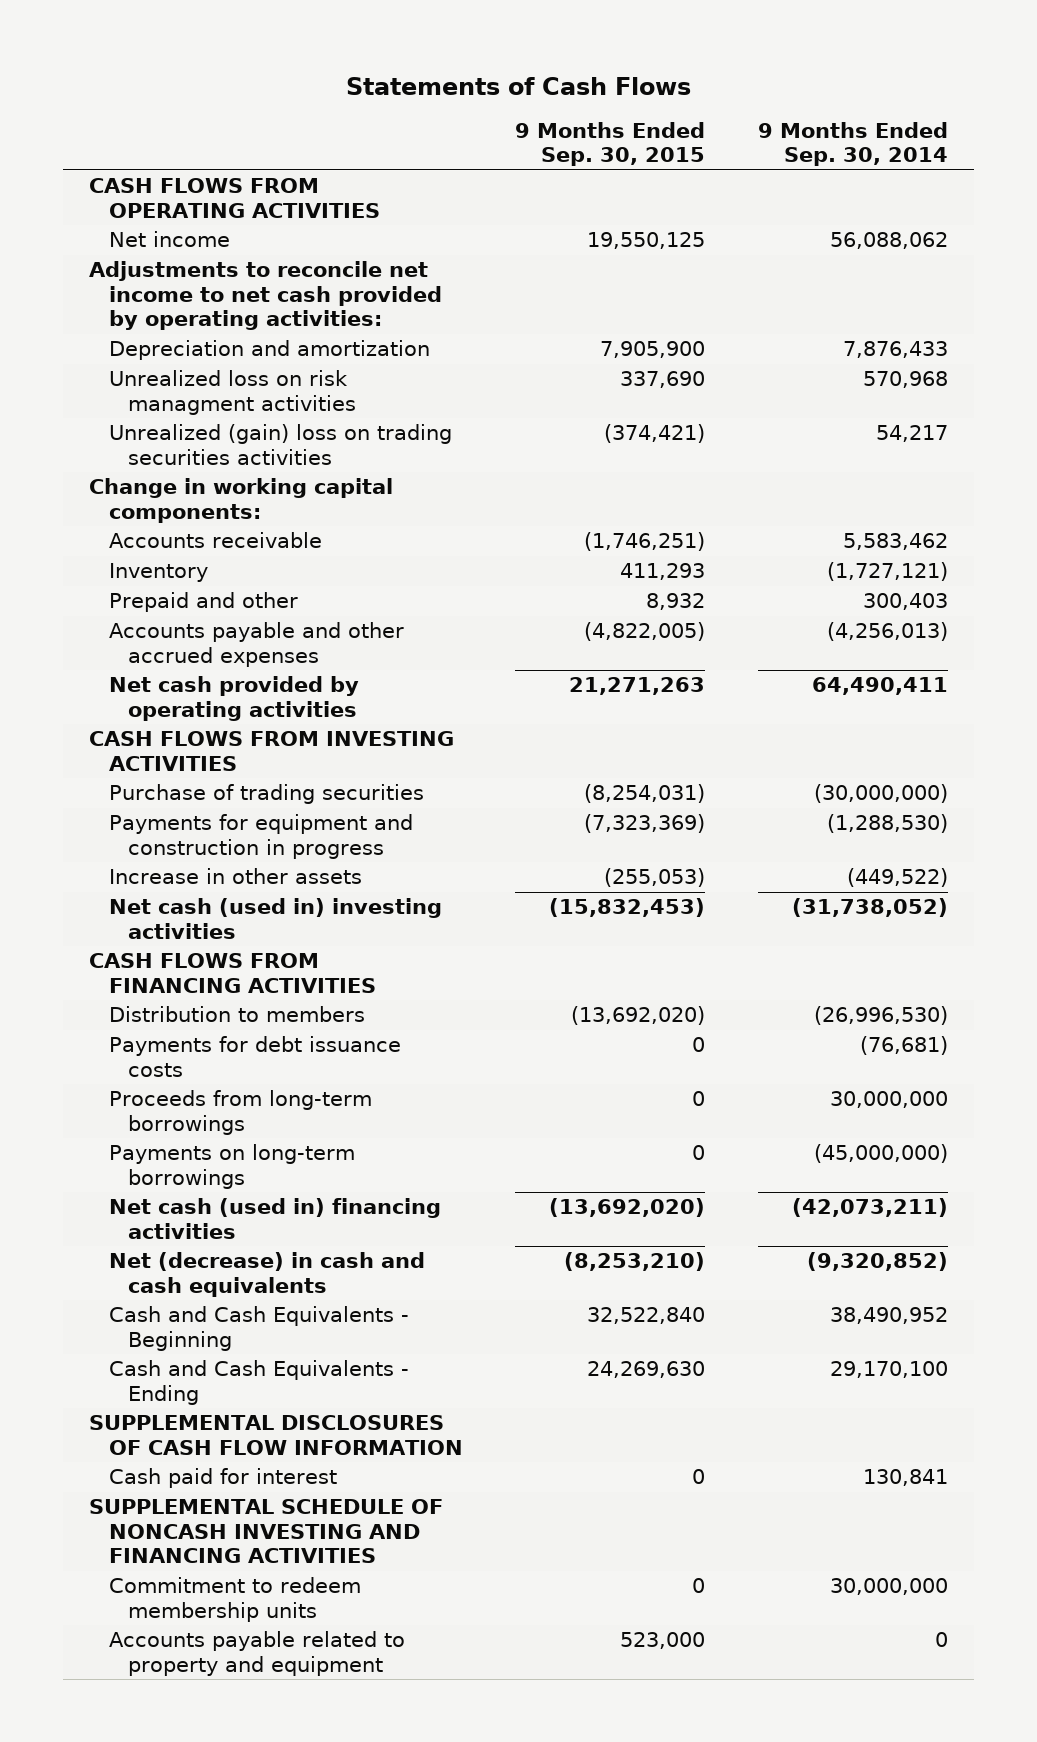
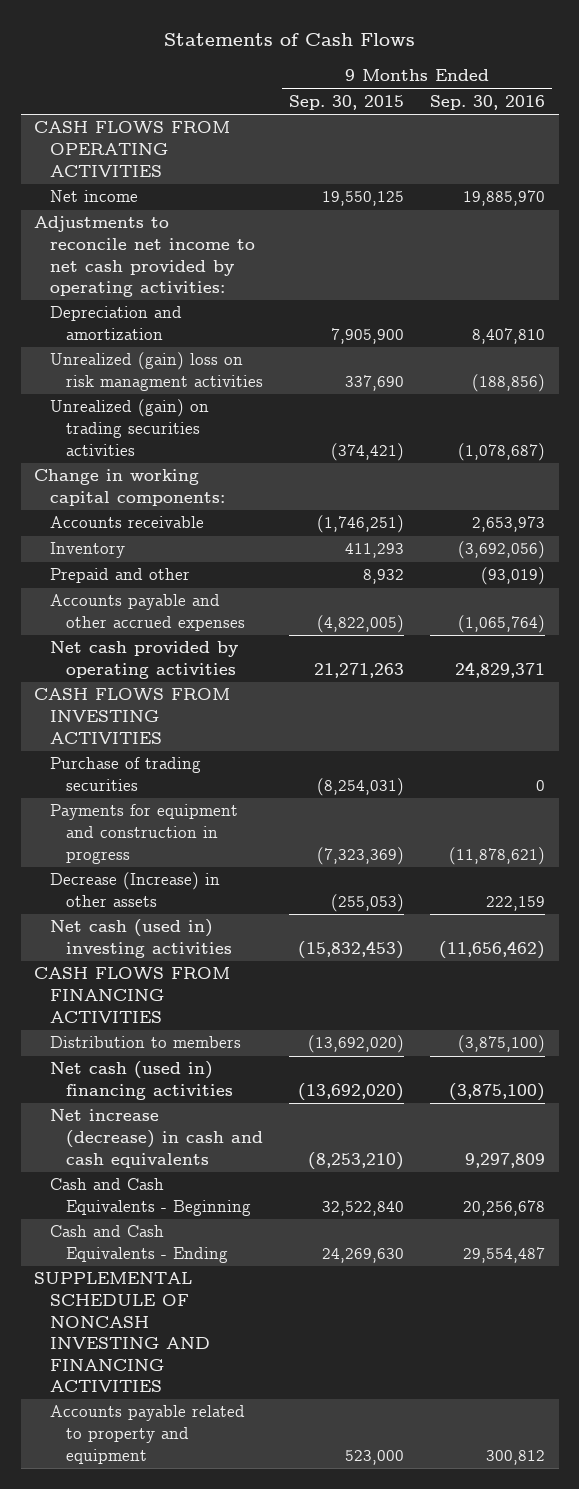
[758,121,949,167] 9 Months Ended Sep. 30, 2014 -> none
none -> [430,95,546,111] Sep. 30, 2016
[108,370,356,415] Unrealized loss on risk managment activities -> [49,352,263,392] Unrealized (gain) loss on risk managment activities
[108,424,452,465] Unrealized (gain) loss on trading securities activities -> [49,399,209,456] Unrealized (gain) on trading securities activities
[108,868,362,885] Increase in other assets -> [49,872,220,908] Decrease (Increase) in other assets
[108,1036,401,1077] Payments for debt issuance costs -> none
[108,1090,372,1135] Proceeds from long-term borrowings -> none
[108,1144,355,1189] Payments on long-term borrowings -> none
[108,1252,425,1297] Net (decrease) in cash and cash equivalents -> [49,1109,263,1168] Net increase (decrease) in cash and cash equivalents
[89,1415,463,1455] SUPPLEMENTAL DISCLOSURES OF CASH FLOW INFORMATION -> none
[108,1468,337,1489] Cash paid for interest -> none
[108,1577,361,1622] Commitment to redeem membership units -> none

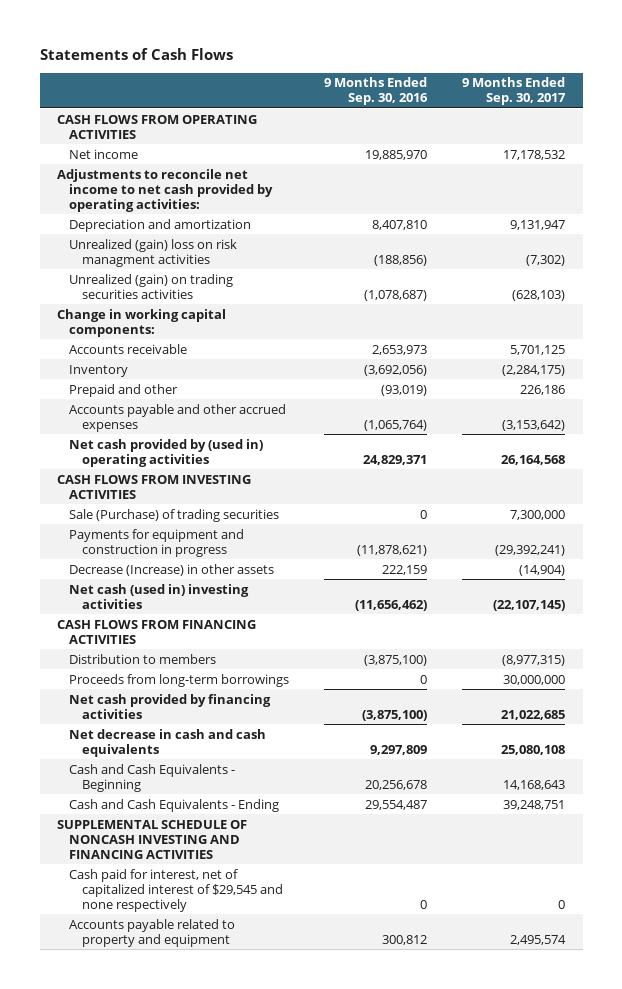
[288,95,404,111] Sep. 30, 2015 -> none
none -> [462,77,567,106] 9 Months Ended Sep. 30, 2017
[49,641,238,680] Net cash provided by operating activities -> [69,438,264,467] Net cash provided by (used in) operating activities
[49,757,201,792] Purchase of trading securities -> [69,508,280,522] Sale (Purchase) of trading securities
none -> [69,673,290,687] Proceeds from long-term borrowings
[49,1061,233,1101] Net cash (used in) financing activities -> [69,693,272,719] Net cash provided by financing activities
[49,1109,263,1168] Net increase (decrease) in cash and cash equivalents -> [69,728,267,757] Net decrease in cash and cash equivalents
none -> [69,868,283,912] Cash paid for interest, net of capitalized interest of $29,545 and none respectively

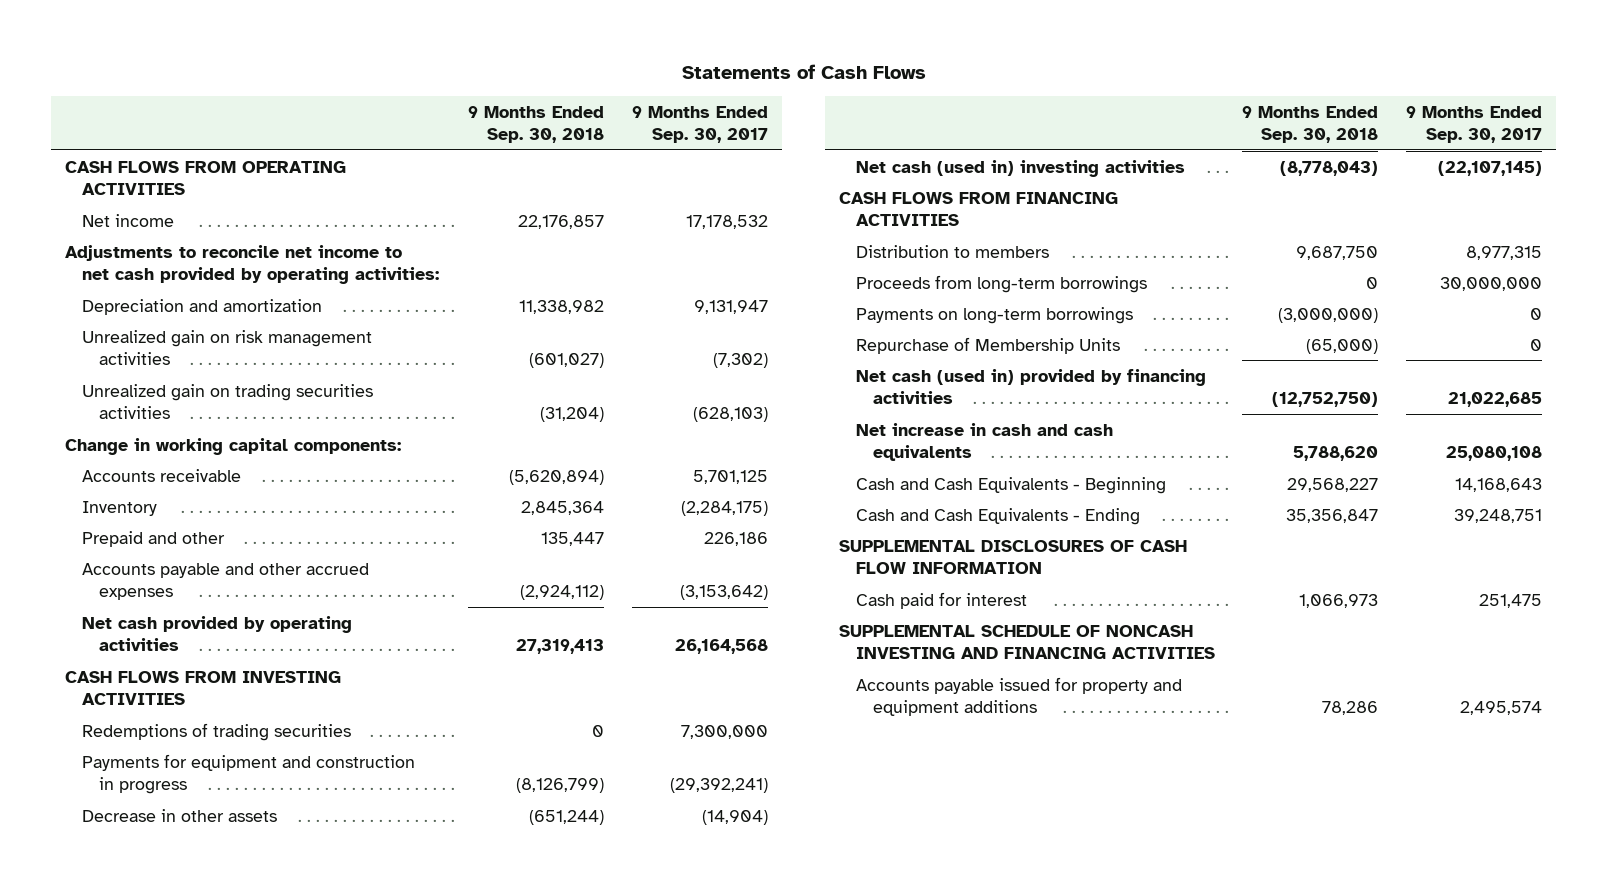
[324,77,429,106] 9 Months Ended Sep. 30, 2016 -> none
none -> [468,105,605,143] 9 Months Ended Sep. 30, 2018
[69,238,238,267] Unrealized (gain) loss on risk managment activities -> [81,329,372,365] Unrealized gain on risk management activities
[69,273,234,299] Unrealized (gain) on trading securities activities -> [81,383,373,419] Unrealized gain on trading securities activities
[69,438,264,467] Net cash provided by (used in) operating activities -> [81,615,352,651] Net cash provided by operating activities
[69,508,280,522] Sale (Purchase) of trading securities -> [81,722,351,741] Redemptions of trading securities
[69,563,275,576] Decrease (Increase) in other assets -> [81,808,277,822] Decrease in other assets
[502,654,566,666] (8,977,315) -> [1465,245,1542,260] 8,977,315
none -> [855,306,1133,324] Payments on long-term borrowings
none -> [855,336,1120,354] Repurchase of Membership Units
[69,693,272,719] Net cash provided by financing activities -> [855,368,1206,404] Net cash (used in) provided by financing activities
[69,728,267,757] Net decrease in cash and cash equivalents -> [855,422,1113,461] Net increase in cash and cash equivalents
none -> [839,539,1188,574] SUPPLEMENTAL DISCLOSURES OF CASH FLOW INFORMATION
none -> [855,591,1027,609] Cash paid for interest
[69,868,283,912] Cash paid for interest, net of capitalized interest of $29,545 and none respectively -> none
[69,918,236,947] Accounts payable related to property and equipment -> [855,676,1182,716] Accounts payable issued for property and equipment additions

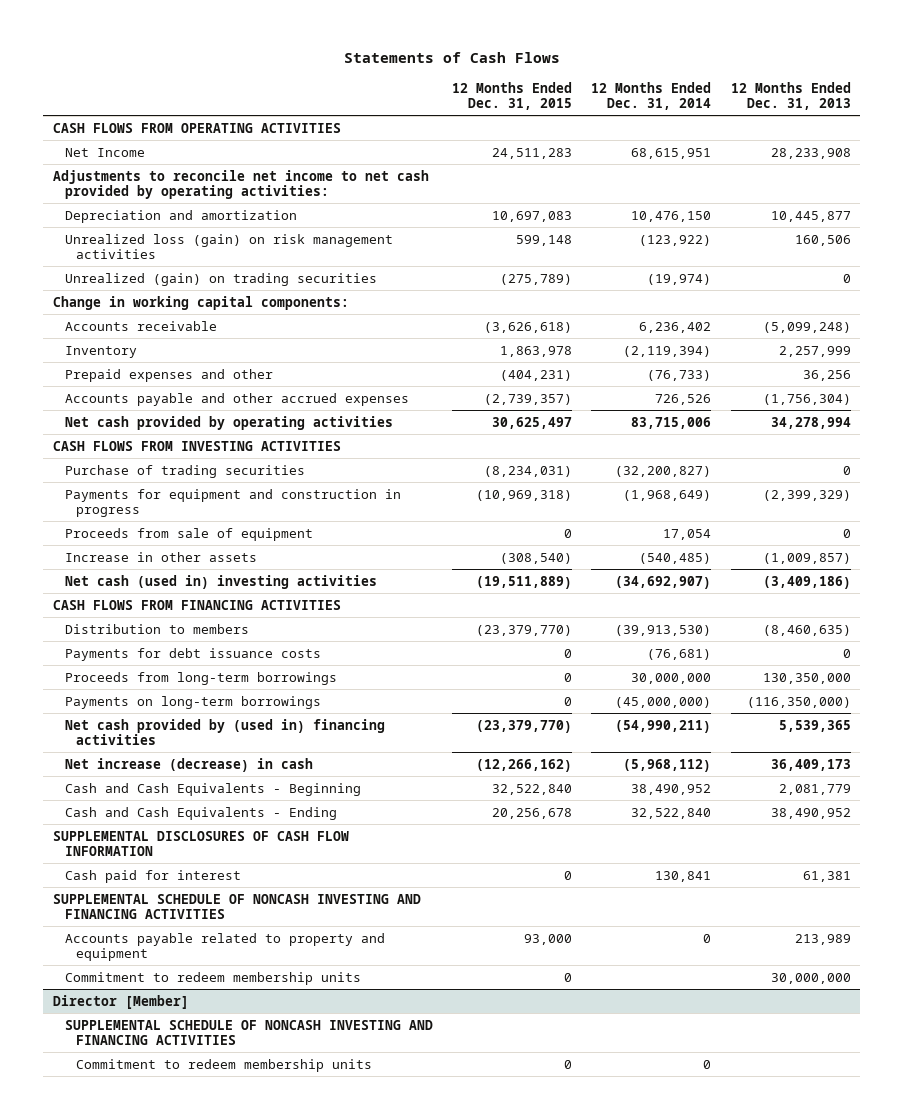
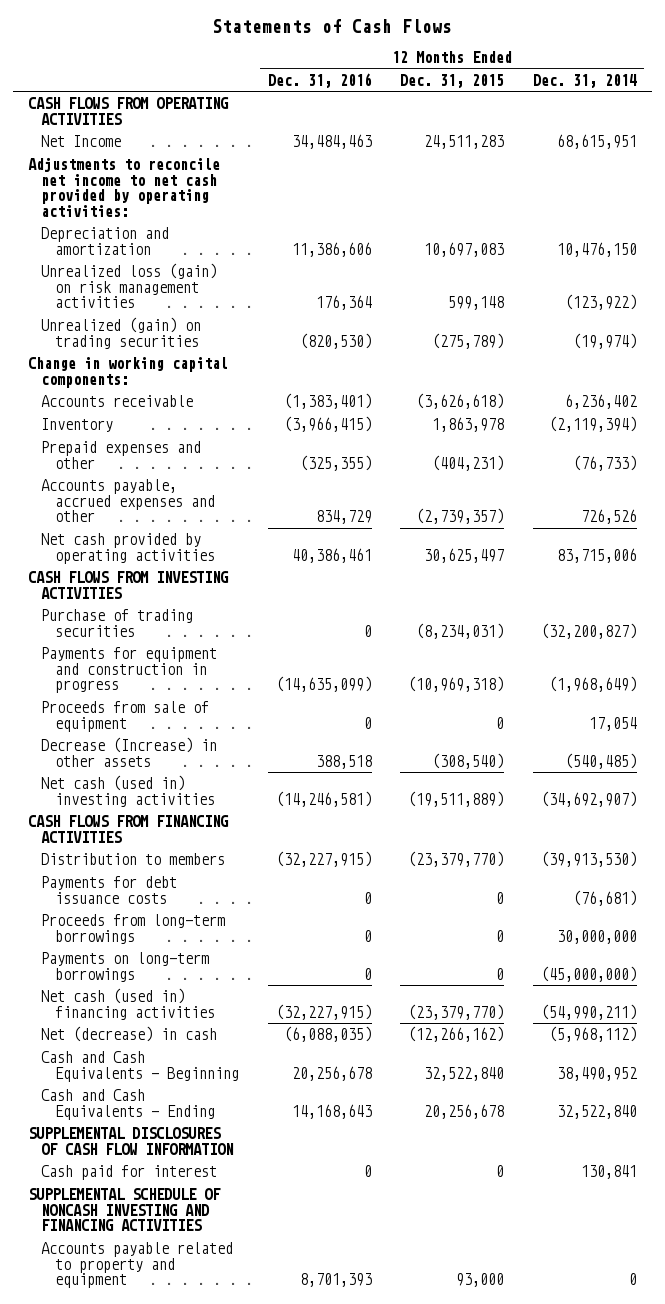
[730,81,851,110] 12 Months Ended Dec. 31, 2013 -> none
none -> [267,72,372,88] Dec. 31, 2016
[64,392,409,406] Accounts payable and other accrued expenses -> [41,479,215,523] Accounts payable, accrued expenses and other
[64,551,257,562] Increase in other assets -> [41,737,218,767] Decrease (Increase) in other assets
[64,718,385,745] Net cash provided by (used in) financing activities -> [41,988,215,1020] Net cash (used in) financing activities
[64,757,313,772] Net increase (decrease) in cash -> [41,1026,218,1043] Net (decrease) in cash
[64,971,361,985] Commitment to redeem membership units -> none
[53,994,190,1009] Director [Member] -> none
[64,1019,433,1045] SUPPLEMENTAL SCHEDULE OF NONCASH INVESTING AND FINANCING ACTIVITIES -> none
[76,1058,373,1072] Commitment to redeem membership units -> none

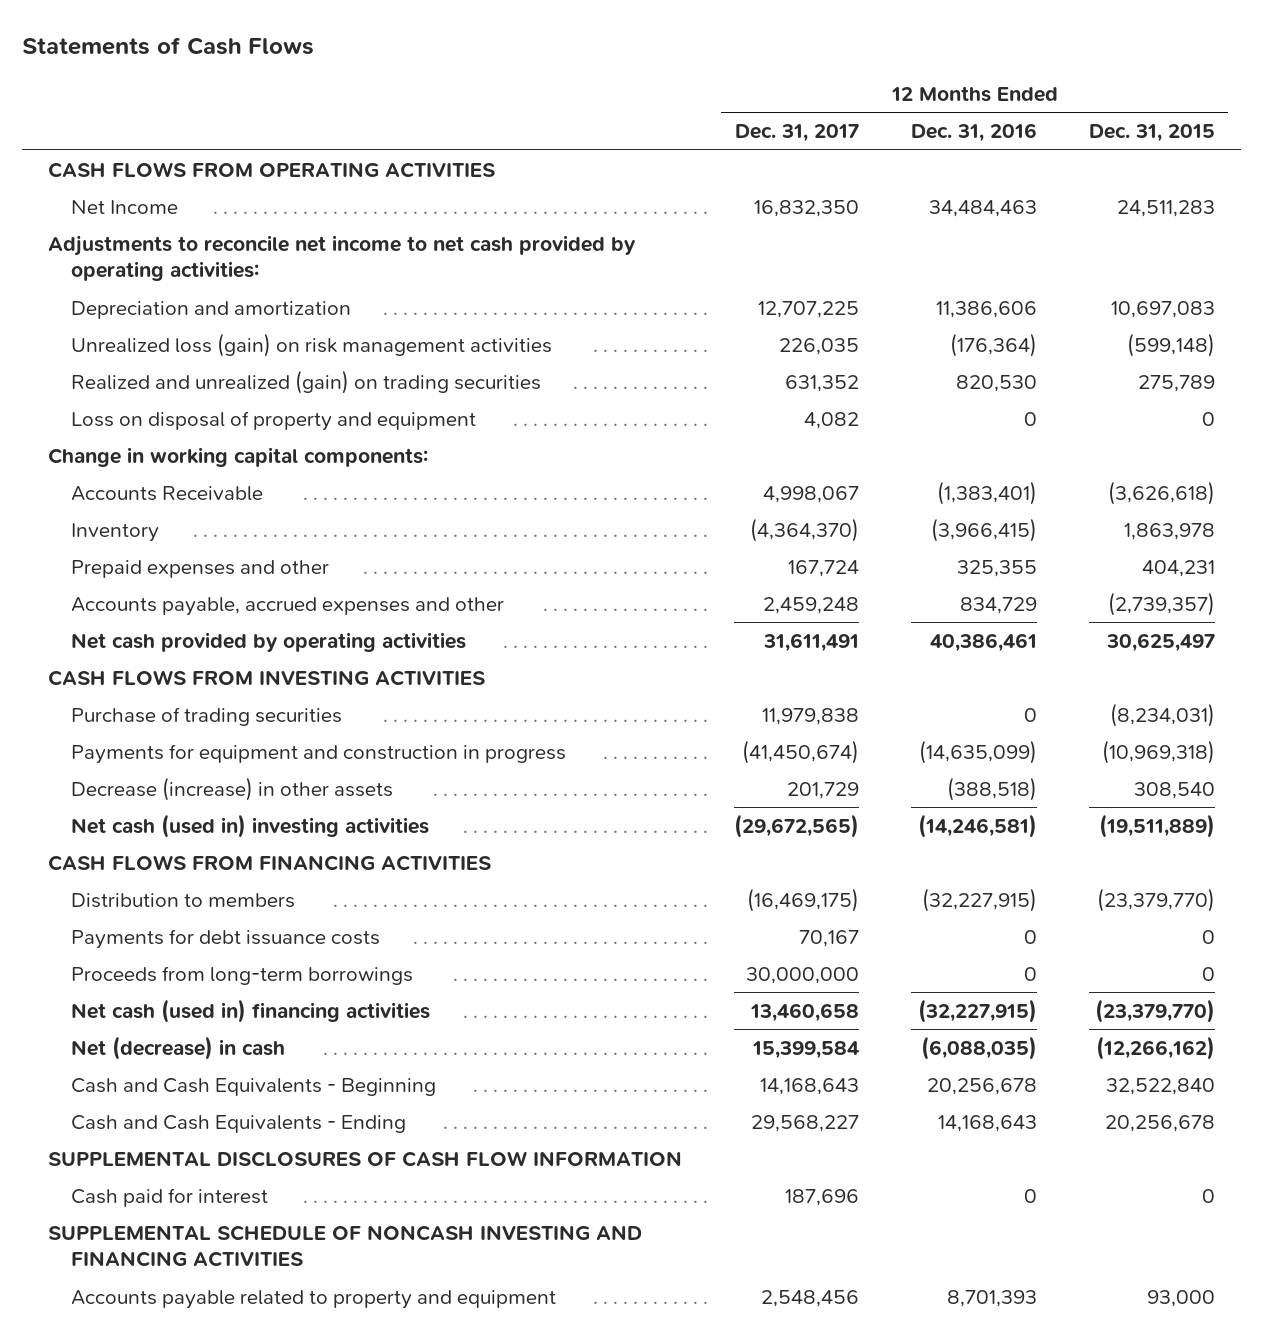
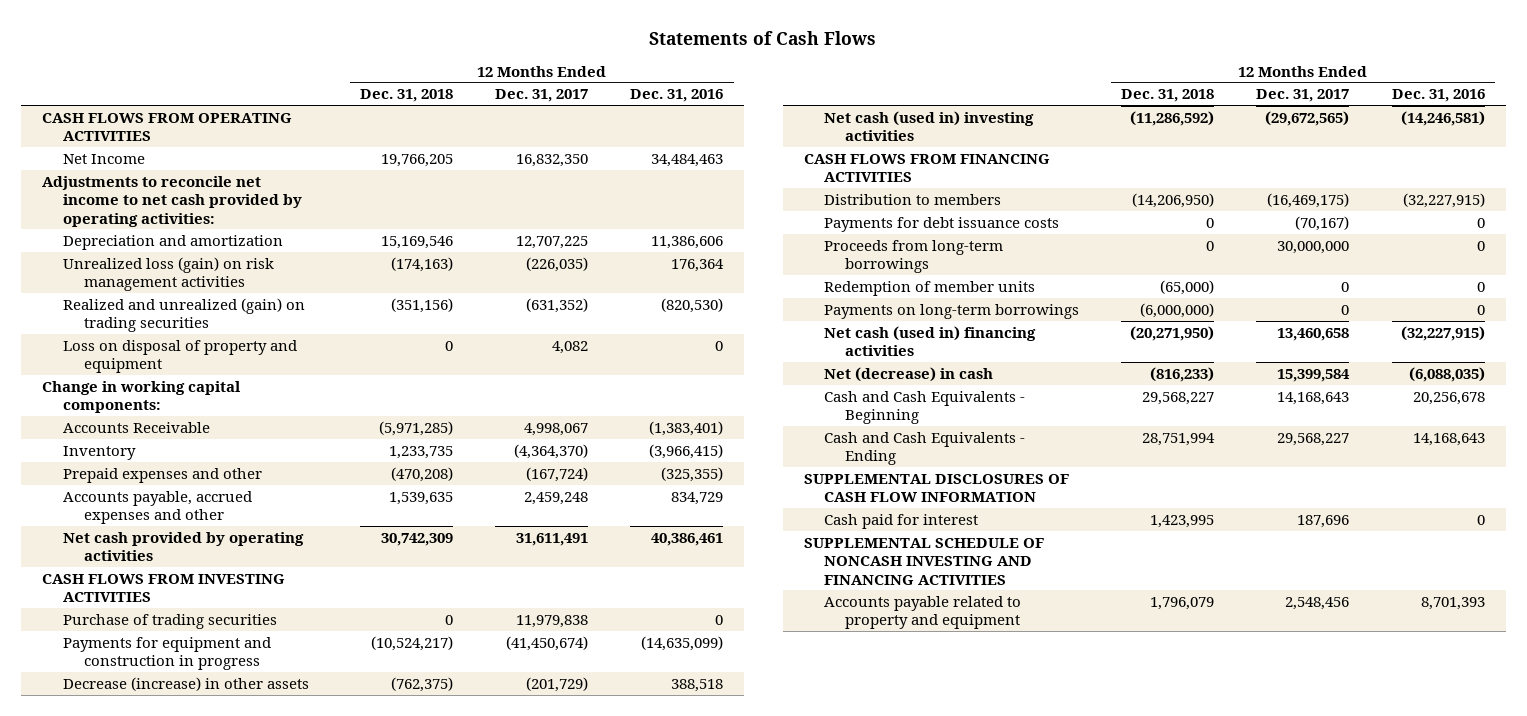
[1089,123,1216,142] Dec. 31, 2015 -> none
none -> [360,89,454,103] Dec. 31, 2018
[778,337,859,355] 226,035 -> [526,256,589,272] (226,035)
[950,332,1038,357] (176,364) -> [671,258,725,272] 176,364
[784,374,859,392] 631,352 -> [526,297,589,313] (631,352)
[956,374,1038,392] 820,530 -> [661,297,724,313] (820,530)
[787,559,859,577] 167,724 -> [526,466,589,482] (167,724)
[957,559,1038,577] 325,355 -> [661,466,724,482] (325,355)
[786,781,859,799] 201,729 -> [526,676,589,692] (201,729)
[947,776,1038,801] (388,518) -> [671,678,724,692] 388,518
[798,929,859,947] 70,167 -> [1295,215,1350,231] (70,167)
none -> [824,280,1036,296] Redemption of member units
none -> [824,303,1080,319] Payments on long-term borrowings

